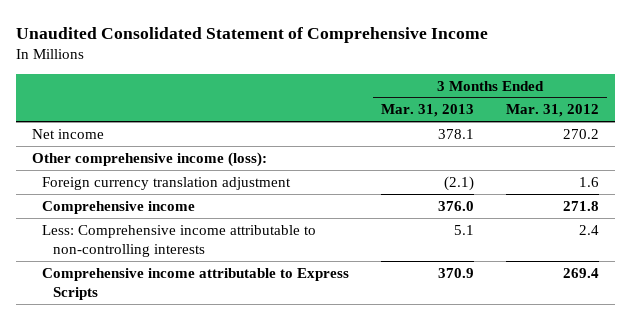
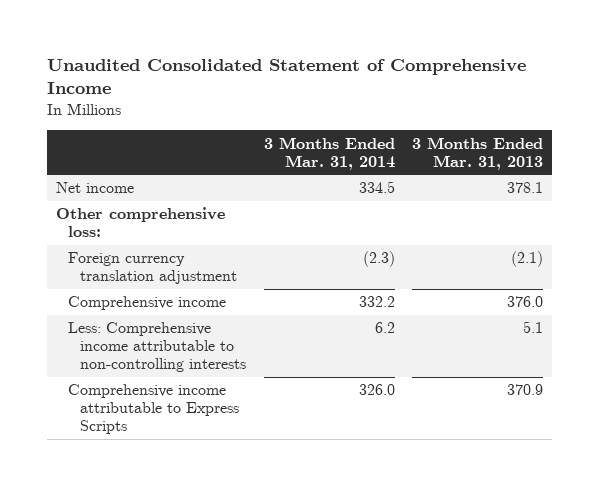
[506,104,600,118] Mar. 31, 2012 -> none
none -> [263,136,395,170] 3 Months Ended Mar. 31, 2014
[31,151,267,167] Other comprehensive income (loss): -> [55,207,225,238] Other comprehensive loss:

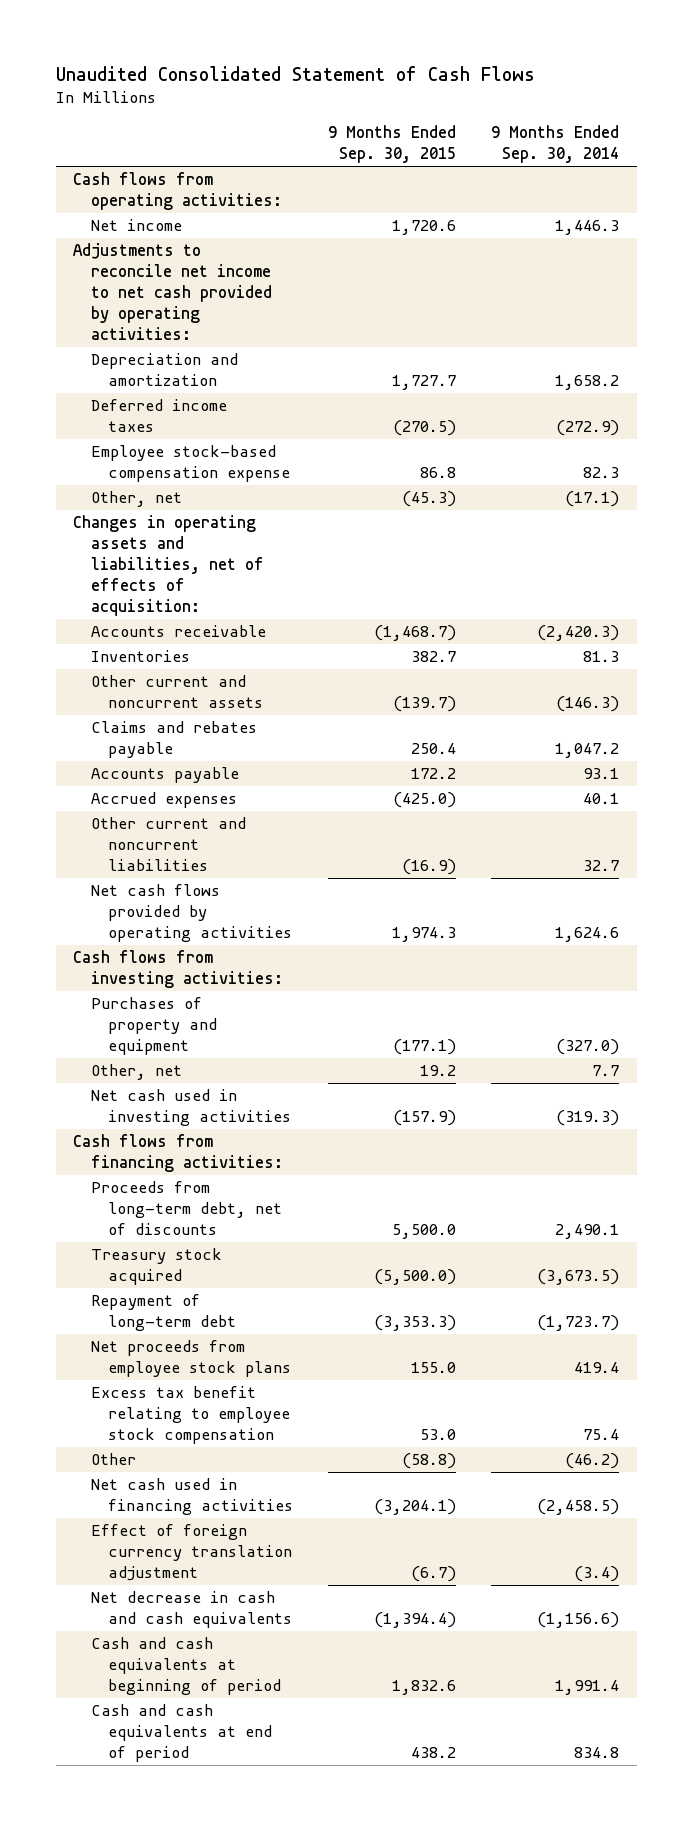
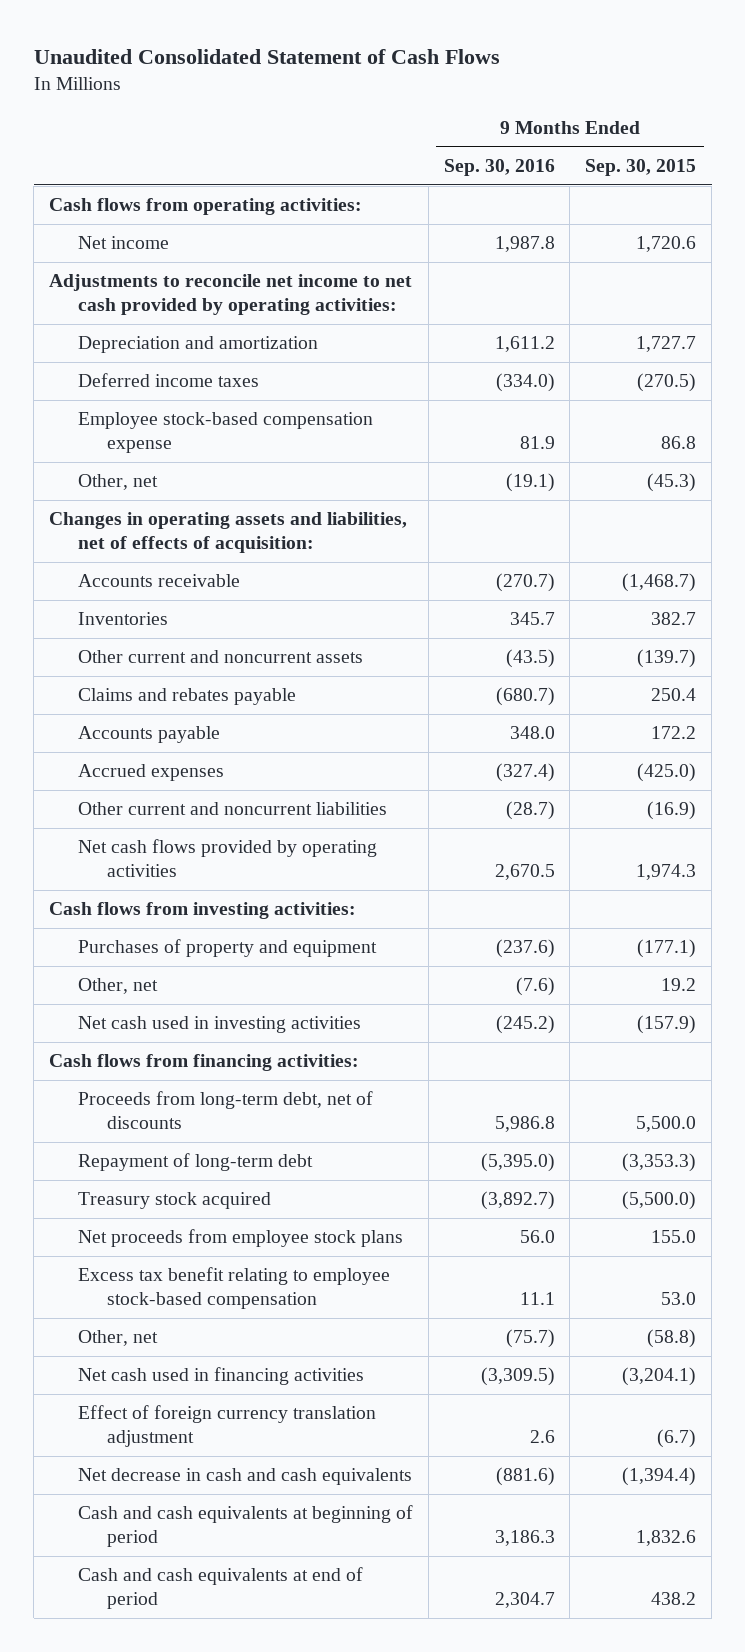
[491,125,620,164] 9 Months Ended Sep. 30, 2014 -> none
none -> [443,159,555,177] Sep. 30, 2016
[90,1248,222,1286] Treasury stock acquired -> [77,1192,271,1210] Treasury stock acquired
[90,1386,290,1445] Excess tax benefit relating to employee stock compensation -> [77,1267,390,1309] Excess tax benefit relating to employee stock-based compensation
[90,1453,136,1466] Other -> [77,1330,158,1347] Other, net

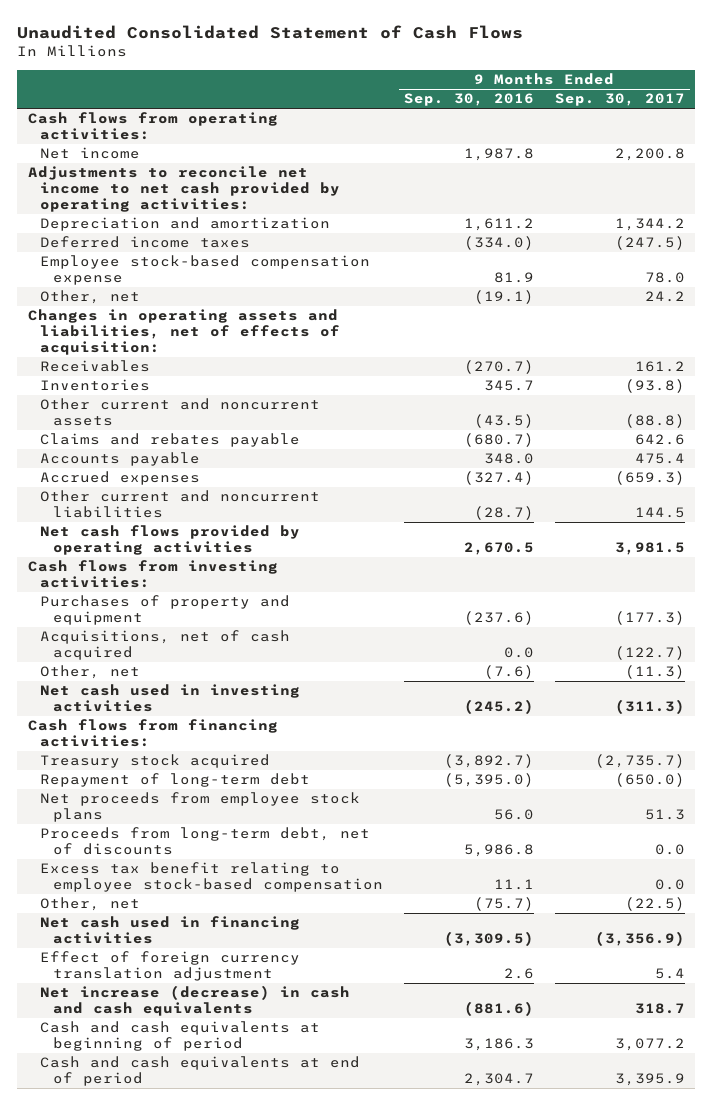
[585,159,697,177] Sep. 30, 2015 -> none
none -> [554,93,685,107] Sep. 30, 2017
[77,574,240,588] Accounts receivable -> [40,360,151,373] Receivables
none -> [40,630,291,661] Acquisitions, net of cash acquired
[77,1153,313,1172] Repayment of long-term debt -> [40,773,311,788] Repayment of long-term debt
[77,1091,373,1129] Proceeds from long-term debt, net of discounts -> [40,827,371,856] Proceeds from long-term debt, net of discounts
[77,1468,412,1486] Net decrease in cash and cash equivalents -> [40,985,351,1017] Net increase (decrease) in cash and cash equivalents

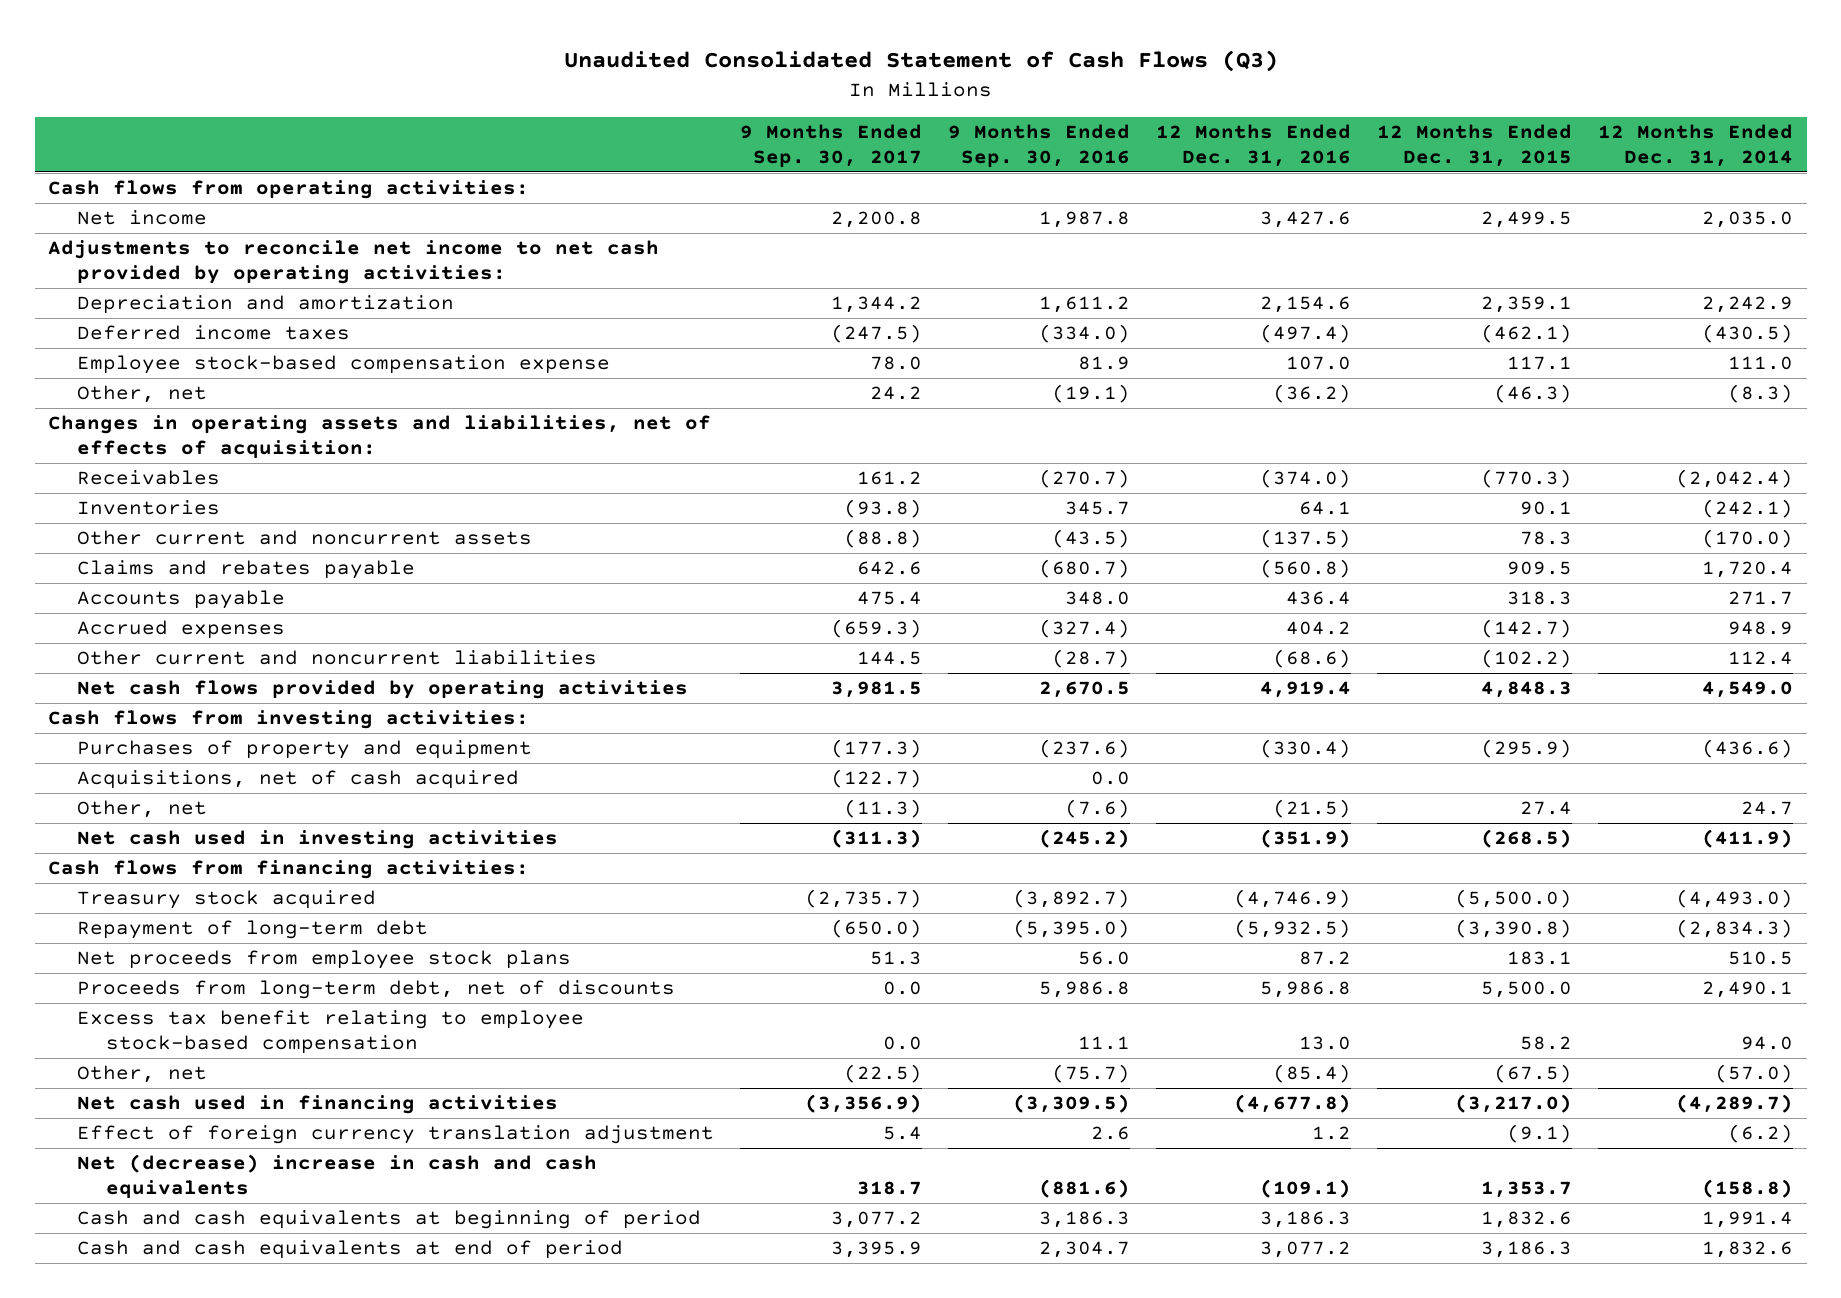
[17,25,524,40] Unaudited Consolidated Statement of Cash Flows -> [563,50,1278,73] Unaudited Consolidated Statement of Cash Flows (Q3)
none -> [1156,124,1352,167] 12 Months Ended Dec. 31, 2016
none -> [1377,124,1573,167] 12 Months Ended Dec. 31, 2015
none -> [1598,124,1794,167] 12 Months Ended Dec. 31, 2014
[40,985,351,1017] Net increase (decrease) in cash and cash equivalents -> [76,1154,597,1198] Net (decrease) increase in cash and cash equivalents

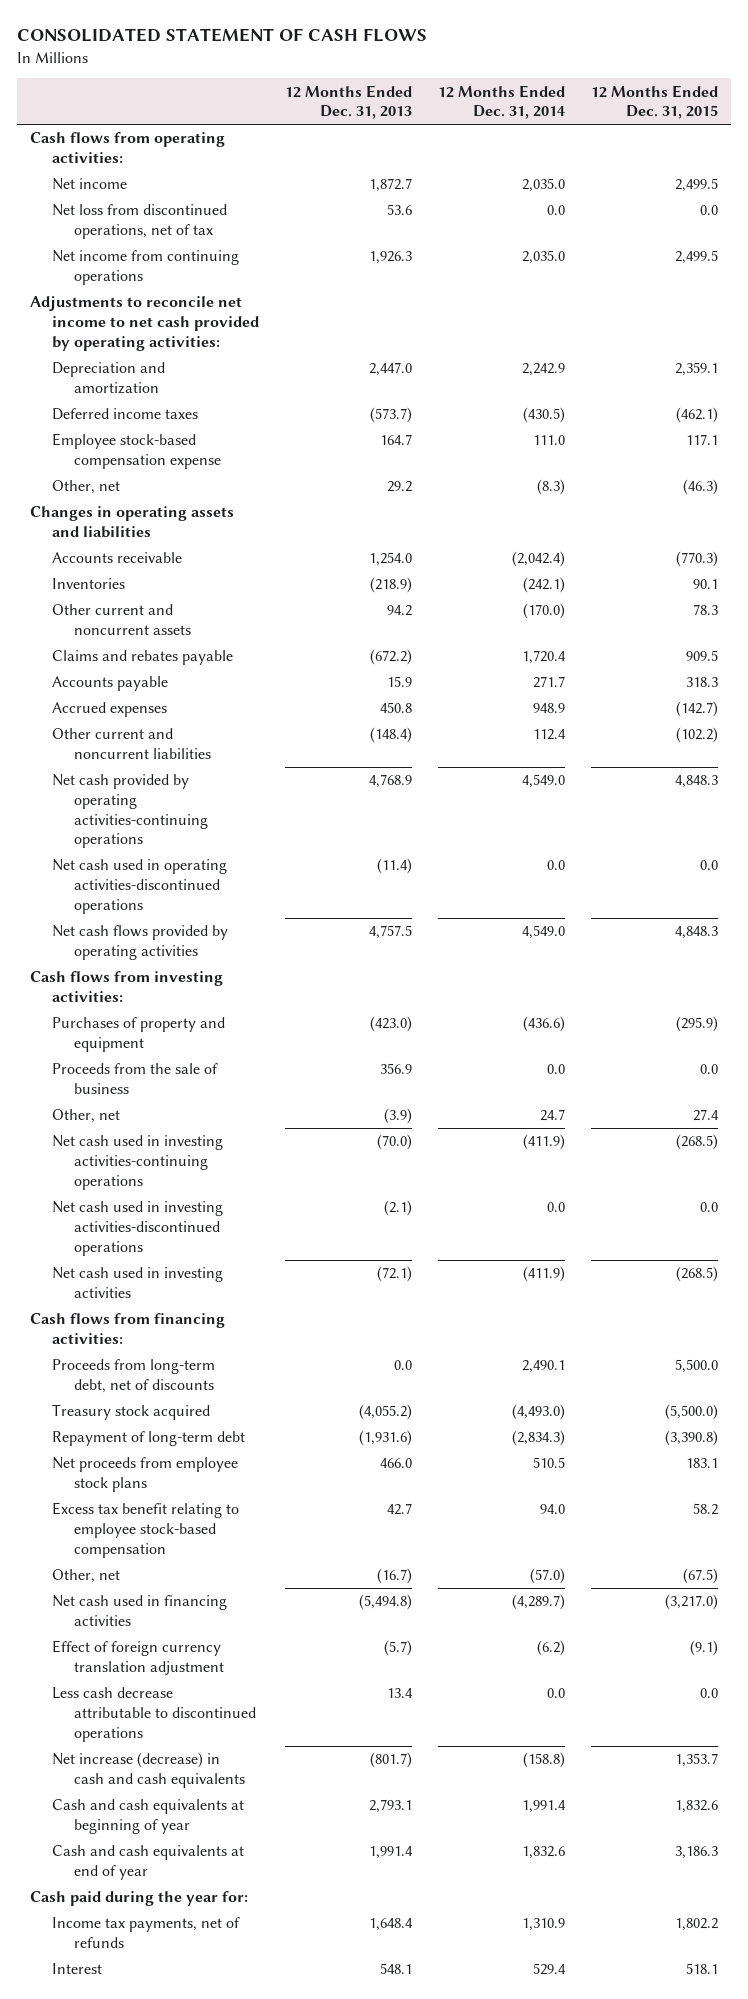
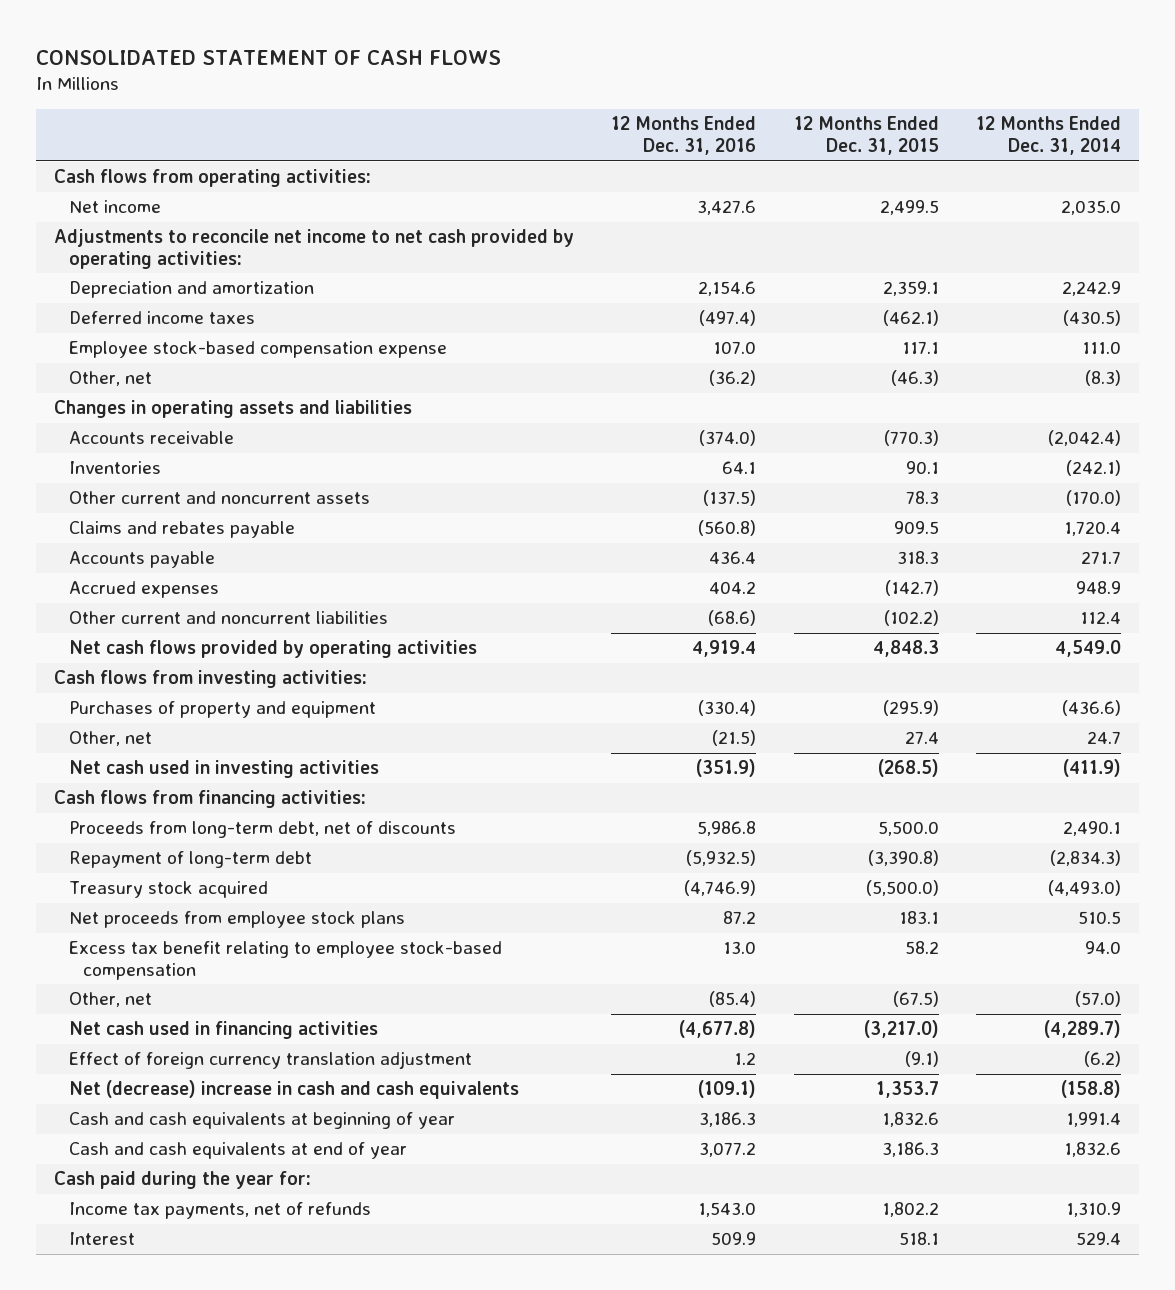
[284,84,412,120] 12 Months Ended Dec. 31, 2013 -> none
none -> [611,116,757,156] 12 Months Ended Dec. 31, 2016
[51,204,227,239] Net loss from discontinued operations, net of tax -> none
[51,250,239,285] Net income from continuing operations -> none
[51,774,209,849] Net cash provided by operating activities-continuing operations -> none
[51,859,227,914] Net cash used in operating activities-discontinued operations -> none
[51,1063,218,1094] Proceeds from the sale of business -> none
[51,1135,223,1190] Net cash used in investing activities-continuing operations -> none
[51,1201,223,1256] Net cash used in investing activities-discontinued operations -> none
[51,1404,210,1421] Treasury stock acquired -> [68,881,268,899] Treasury stock acquired
[51,1687,257,1742] Less cash decrease attributable to discontinued operations -> none
[51,1752,246,1788] Net increase (decrease) in cash and cash equivalents -> [68,1080,519,1100] Net (decrease) increase in cash and cash equivalents

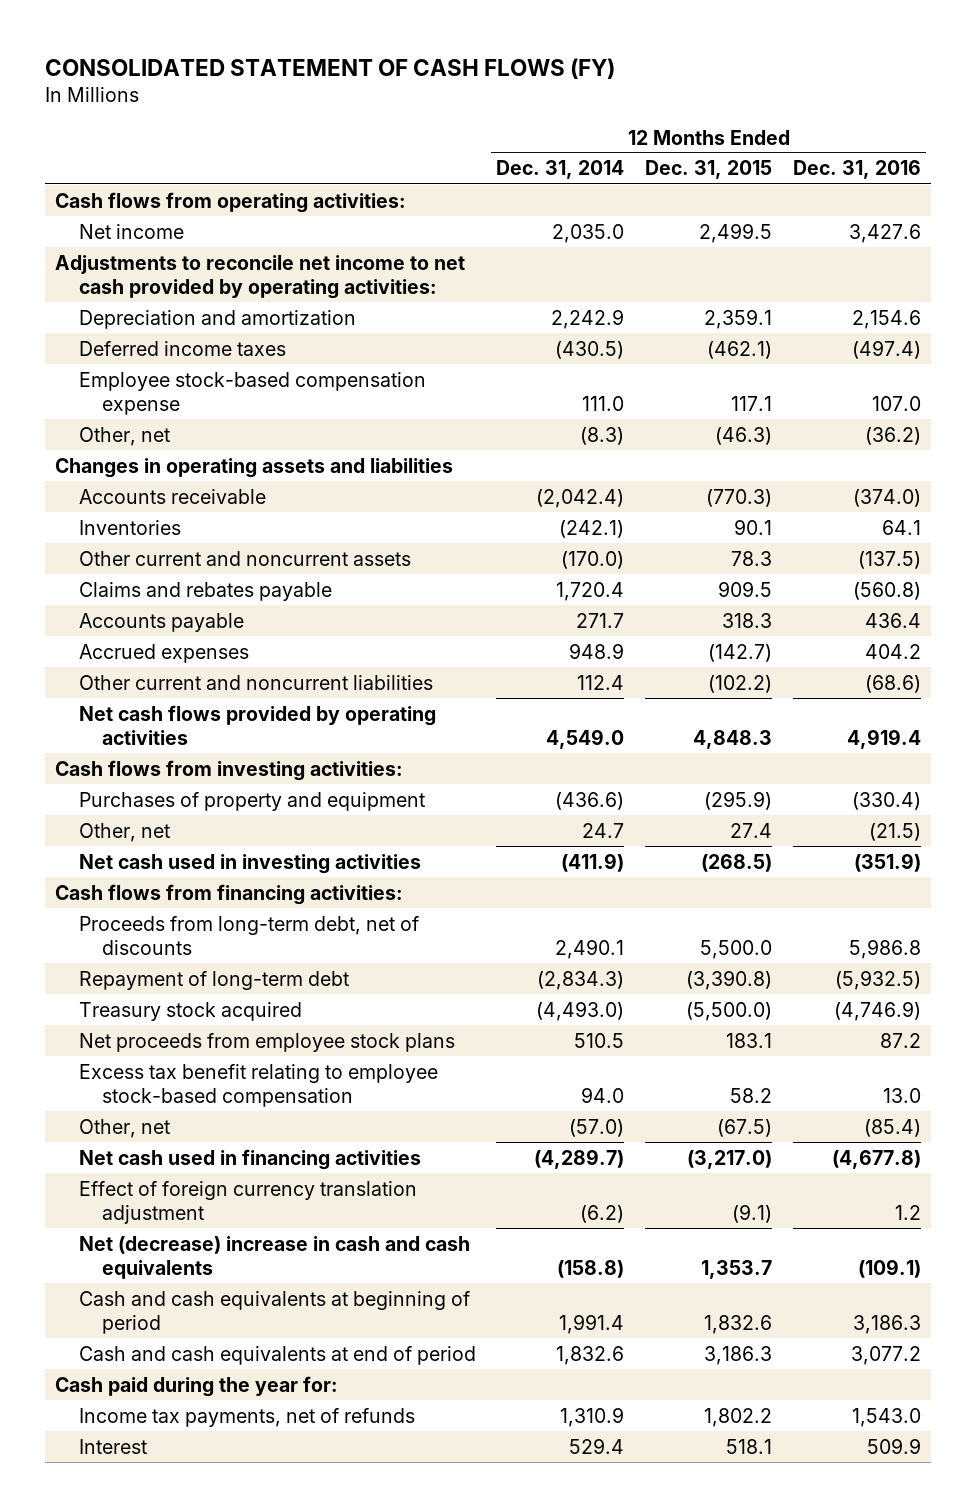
[35,49,501,65] CONSOLIDATED STATEMENT OF CASH FLOWS -> [44,57,615,79] CONSOLIDATED STATEMENT OF CASH FLOWS (FY)
[68,1112,455,1130] Cash and cash equivalents at beginning of year -> [78,1290,470,1334] Cash and cash equivalents at beginning of period
[68,1142,407,1160] Cash and cash equivalents at end of year -> [78,1345,476,1365] Cash and cash equivalents at end of period

